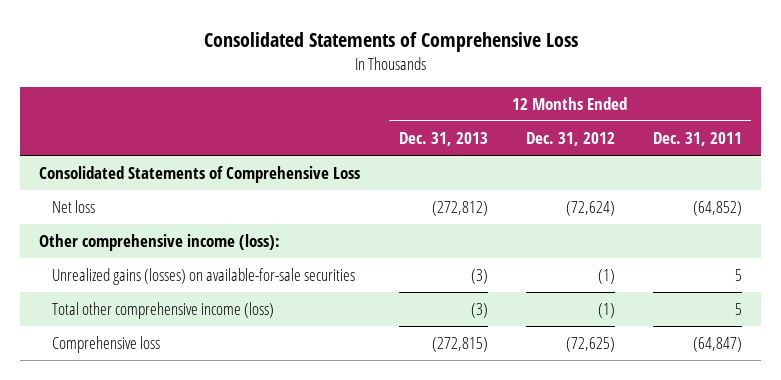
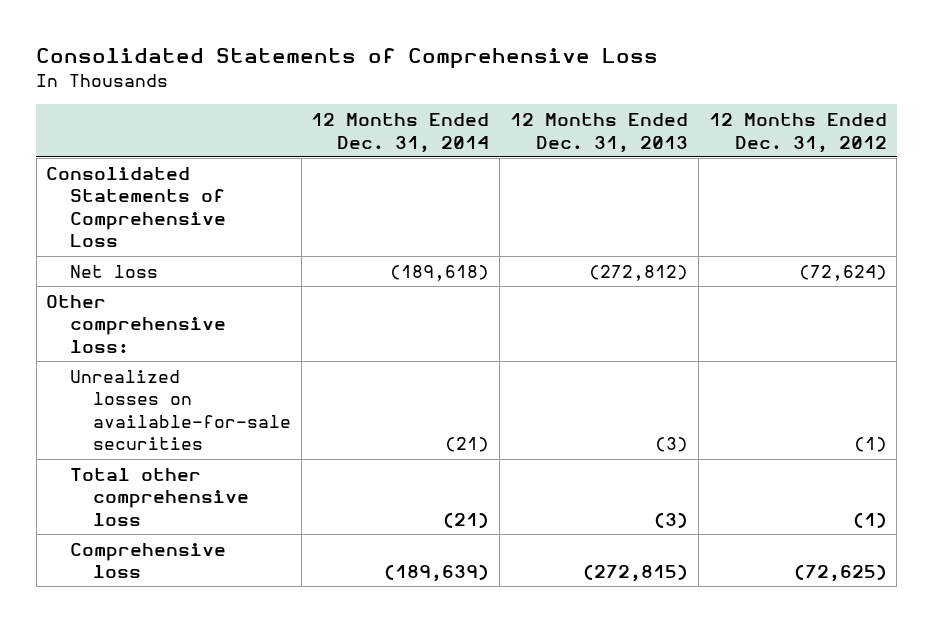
[652,131,742,146] Dec. 31, 2011 -> none
none -> [311,112,490,153] 12 Months Ended Dec. 31, 2014
[39,234,281,252] Other comprehensive income (loss): -> [46,294,226,353] Other comprehensive loss:
[51,268,355,286] Unrealized gains (losses) on available-for-sale securities -> [69,369,291,451] Unrealized losses on available-for-sale securities
[51,302,274,320] Total other comprehensive income (loss) -> [69,467,249,526] Total other comprehensive loss

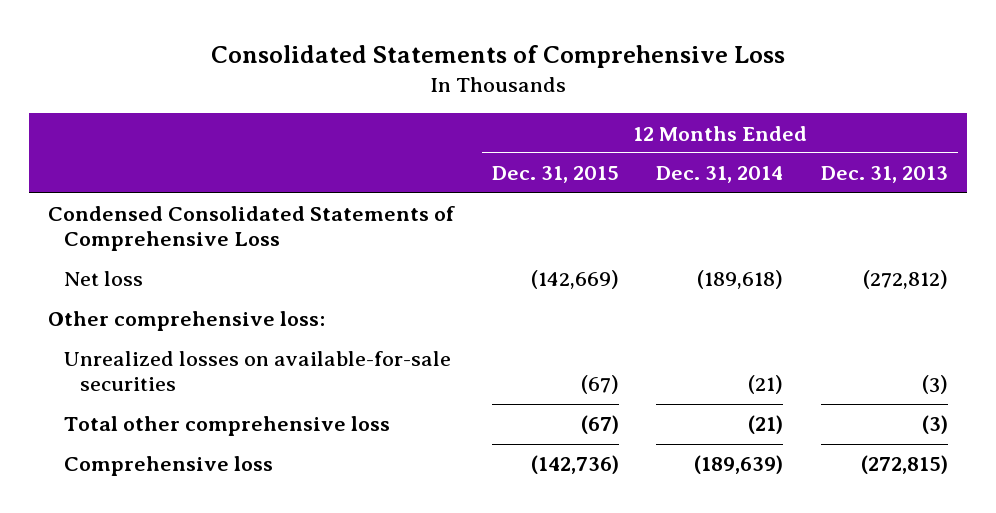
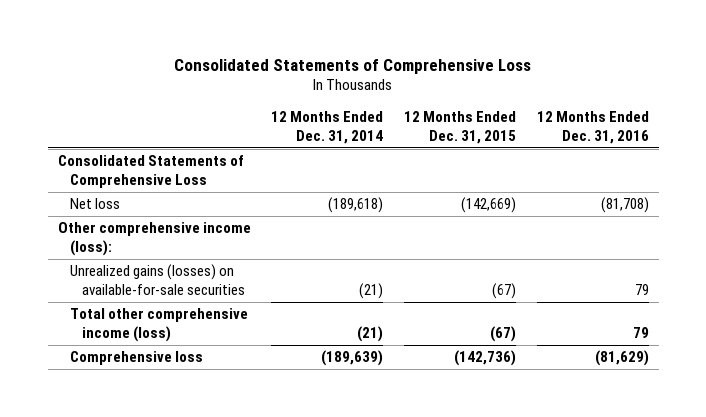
[821,166,949,184] Dec. 31, 2013 -> none
none -> [536,111,649,145] 12 Months Ended Dec. 31, 2016
[48,206,456,252] Condensed Consolidated Statements of Comprehensive Loss -> [57,155,244,188] Consolidated Statements of Comprehensive Loss
[48,311,326,332] Other comprehensive loss: -> [57,222,251,256] Other comprehensive income (loss):
[64,351,452,392] Unrealized losses on available-for-sale securities -> [70,264,246,295] Unrealized gains (losses) on available-for-sale securities
[64,416,391,437] Total other comprehensive loss -> [70,308,249,342] Total other comprehensive income (loss)

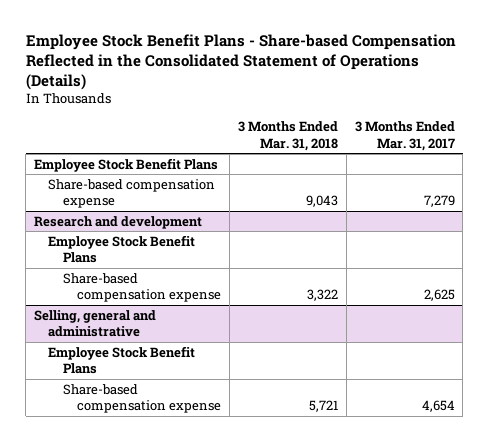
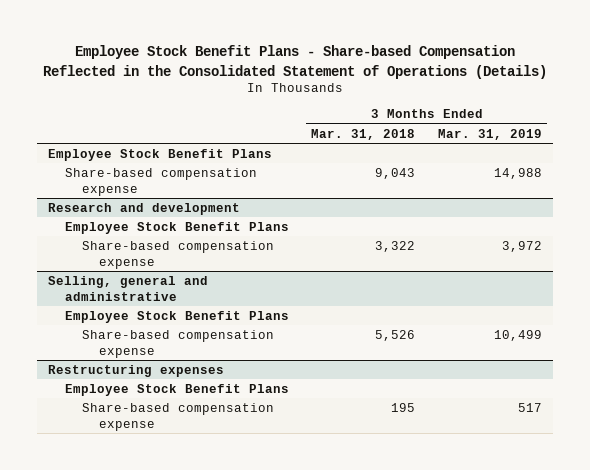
[354,120,455,151] 3 Months Ended Mar. 31, 2017 -> none
none -> [437,128,542,140] Mar. 31, 2019
[308,400,338,413] 5,721 -> [375,329,416,341] 5,526
none -> [48,364,225,377] Restructuring expenses
none -> [65,383,290,396] Employee Stock Benefit Plans
none -> [81,402,274,431] Share-based compensation expense

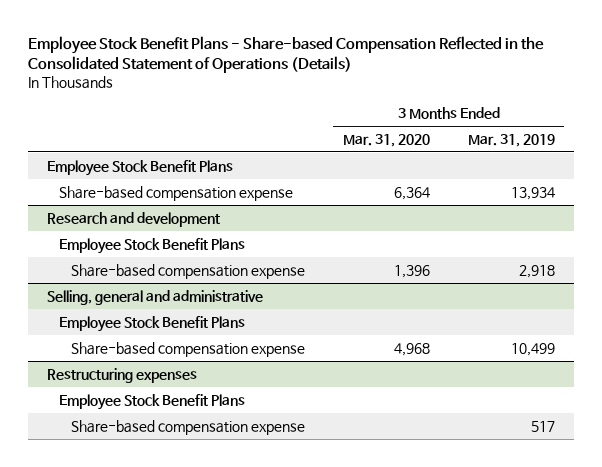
[311,128,416,140] Mar. 31, 2018 -> none
none -> [342,133,430,147] Mar. 31, 2020
[493,167,542,179] 14,988 -> [510,186,555,200] 13,934
[501,240,542,252] 3,972 -> [518,264,555,278] 2,918

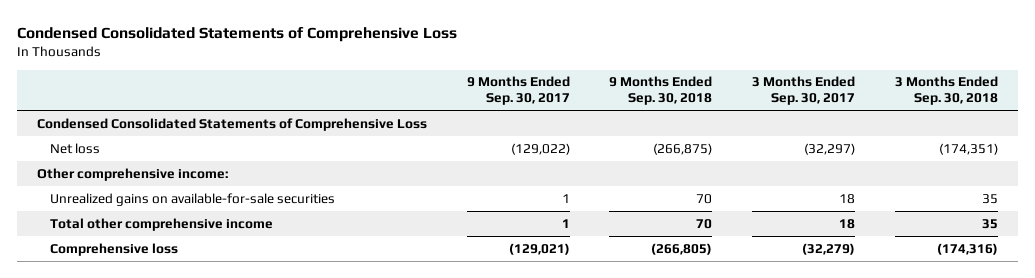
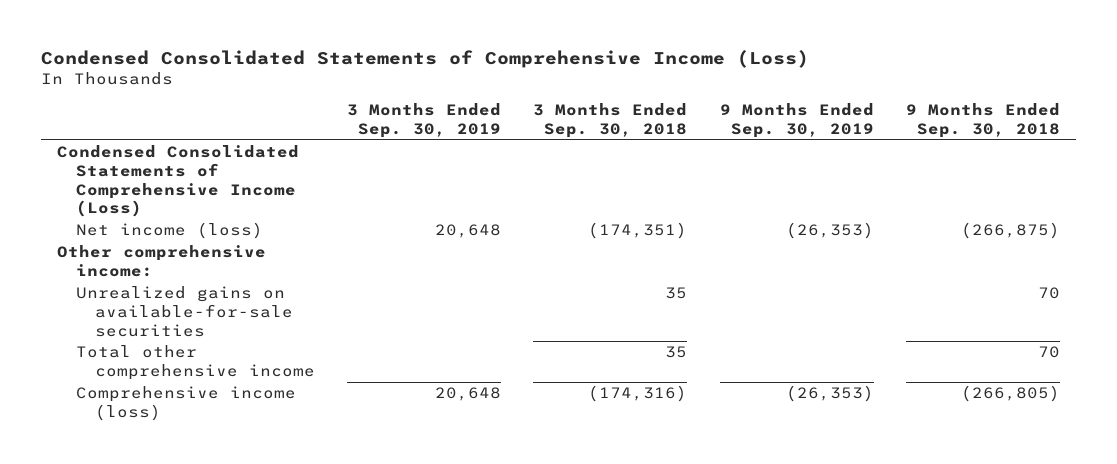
[16,26,457,42] Condensed Consolidated Statements of Comprehensive Loss -> [41,50,810,69] Condensed Consolidated Statements of Comprehensive Income (Loss)
[466,76,570,106] 9 Months Ended Sep. 30, 2017 -> none
[752,76,856,106] 3 Months Ended Sep. 30, 2017 -> none
none -> [347,103,502,139] 3 Months Ended Sep. 30, 2019
none -> [719,103,874,139] 9 Months Ended Sep. 30, 2019
[36,117,427,131] Condensed Consolidated Statements of Comprehensive Loss -> [57,145,300,218] Condensed Consolidated Statements of Comprehensive Income (Loss)
[49,142,100,154] Net loss -> [76,222,264,240] Net income (loss)
[49,242,178,256] Comprehensive loss -> [76,386,297,421] Comprehensive income (loss)

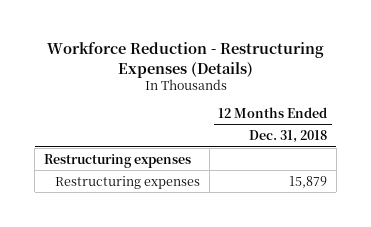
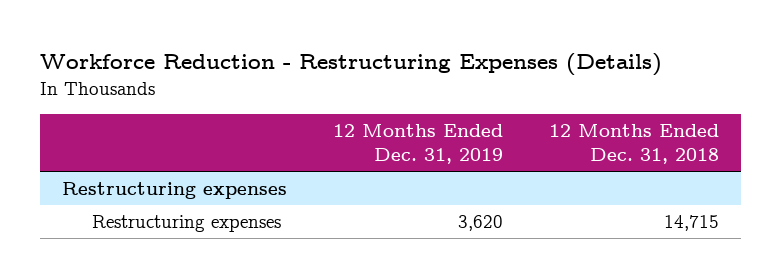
none -> [332,123,503,165] 12 Months Ended Dec. 31, 2019
[289,175,328,188] 15,879 -> [663,215,719,232] 14,715

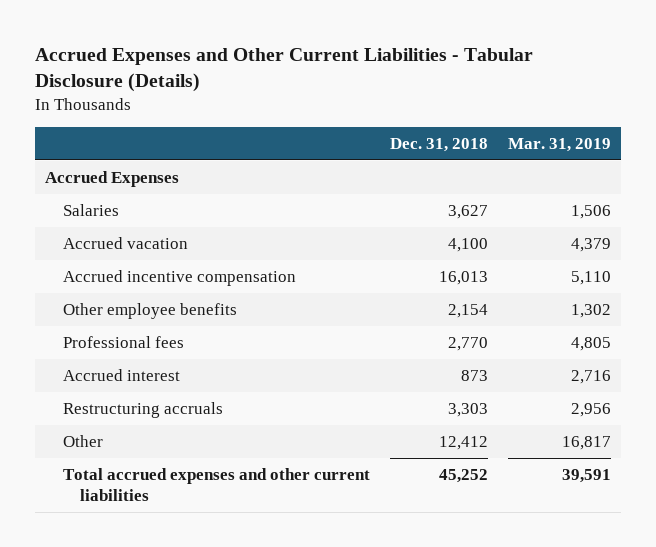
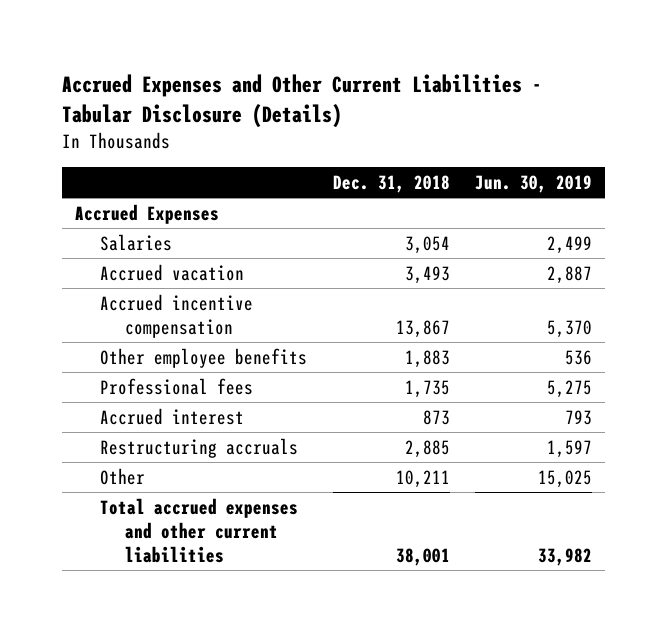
[507,137,611,152] Mar. 31, 2019 -> none
none -> [474,174,592,193] Jun. 30, 2019
[447,205,488,220] 3,627 -> [404,235,450,254] 3,054
[447,238,488,253] 4,100 -> [404,265,450,284] 3,493
[438,271,488,286] 16,013 -> [395,319,450,338] 13,867
[447,304,488,319] 2,154 -> [404,349,450,368] 1,883
[447,337,488,352] 2,770 -> [404,379,450,398] 1,735
[447,403,488,418] 3,303 -> [404,439,450,458] 2,885
[438,436,488,451] 12,412 -> [395,469,450,488] 10,211
[438,469,488,484] 45,252 -> [395,547,450,566] 38,001

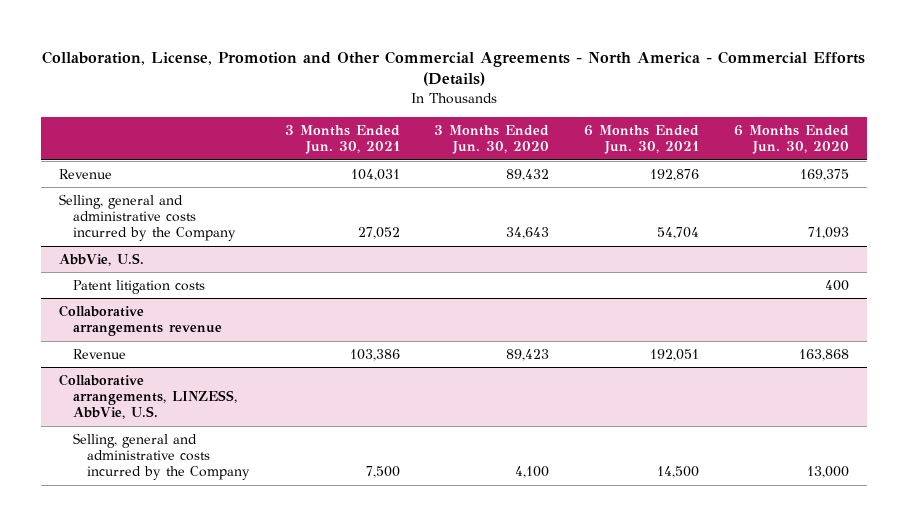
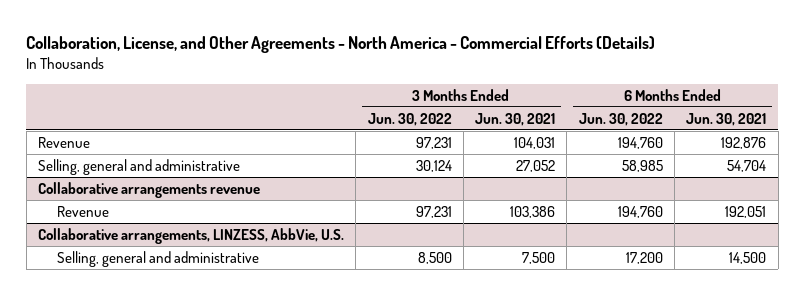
[42,50,866,87] Collaboration, License, Promotion and Other Commercial Agreements - North America - Commercial Efforts (Details) -> [26,36,656,54] Collaboration, License, and Other Agreements - North America - Commercial Efforts (Details)
[434,125,550,155] 3 Months Ended Jun. 30, 2020 -> none
[734,125,850,155] 6 Months Ended Jun. 30, 2020 -> none
none -> [367,112,452,126] Jun. 30, 2022
none -> [578,112,663,126] Jun. 30, 2022
[58,252,144,266] AbbVie, U.S. -> none
[72,279,205,294] Patent litigation costs -> none
[58,193,236,242] Selling, general and administrative costs incurred by the Company -> [38,158,241,175] Selling, general and administrative
[72,432,250,481] Selling, general and administrative costs incurred by the Company -> [56,250,259,267] Selling, general and administrative

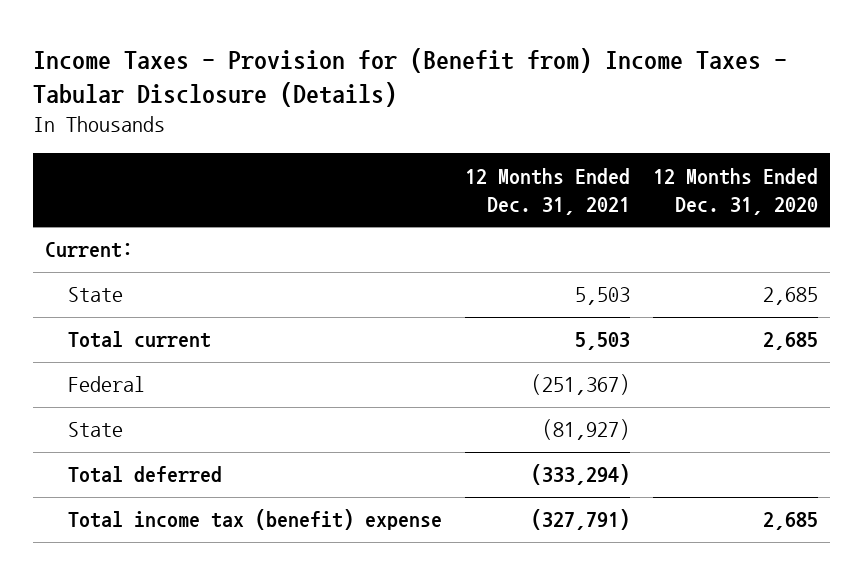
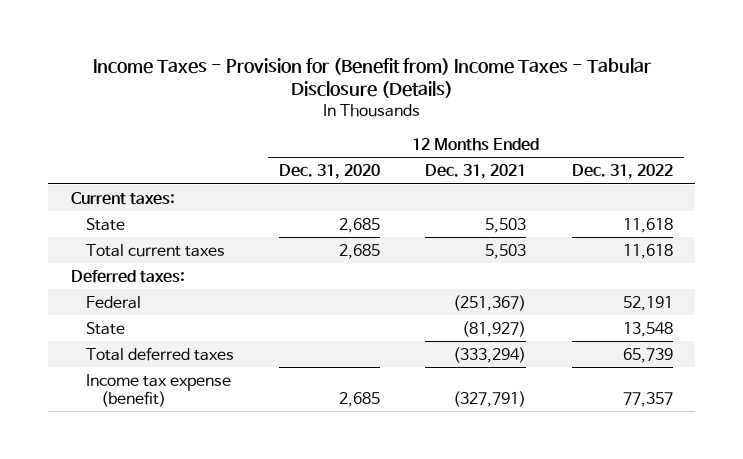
none -> [571,164,673,180] Dec. 31, 2022
[45,242,134,259] Current: -> [70,191,175,205] Current taxes:
[68,331,212,349] Total current -> [85,243,225,257] Total current taxes
none -> [70,269,185,283] Deferred taxes:
[68,466,223,484] Total deferred -> [85,346,234,361] Total deferred taxes
[68,509,443,531] Total income tax (benefit) expense -> [85,373,231,407] Income tax expense (benefit)

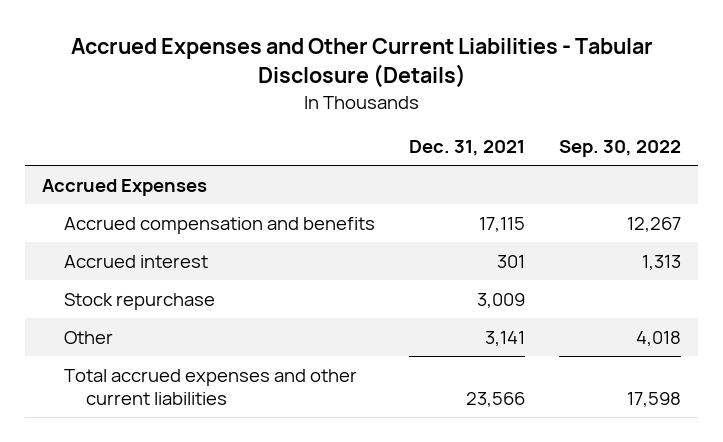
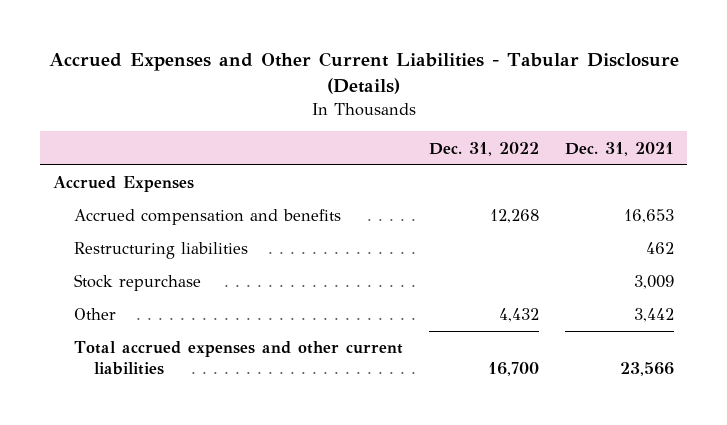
[558,140,681,158] Sep. 30, 2022 -> none
none -> [428,141,539,156] Dec. 31, 2022
[64,254,209,268] Accrued interest -> none
[479,216,526,232] 17,115 -> [623,209,674,224] 16,653
none -> [73,242,248,260] Restructuring liabilities
[485,330,526,346] 3,141 -> [633,308,674,323] 3,442

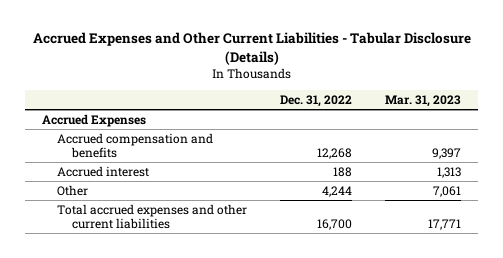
[564,141,674,156] Dec. 31, 2021 -> none
none -> [385,94,462,107] Mar. 31, 2023
[73,242,248,260] Restructuring liabilities -> none
[73,274,201,292] Stock repurchase -> none
none -> [56,165,149,177] Accrued interest
[498,308,539,323] 4,432 -> [322,185,353,197] 4,244

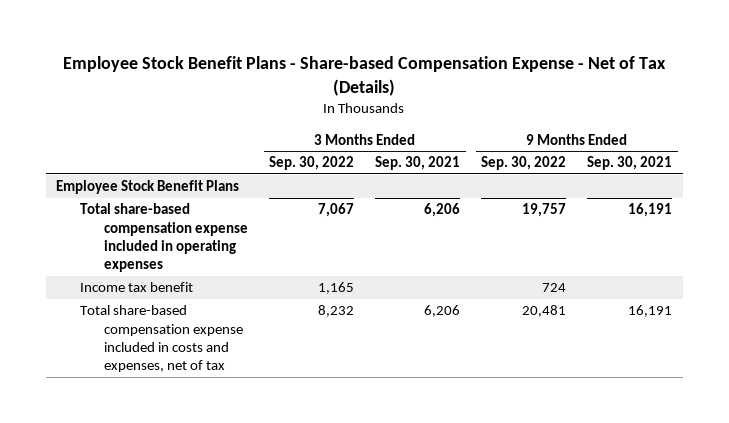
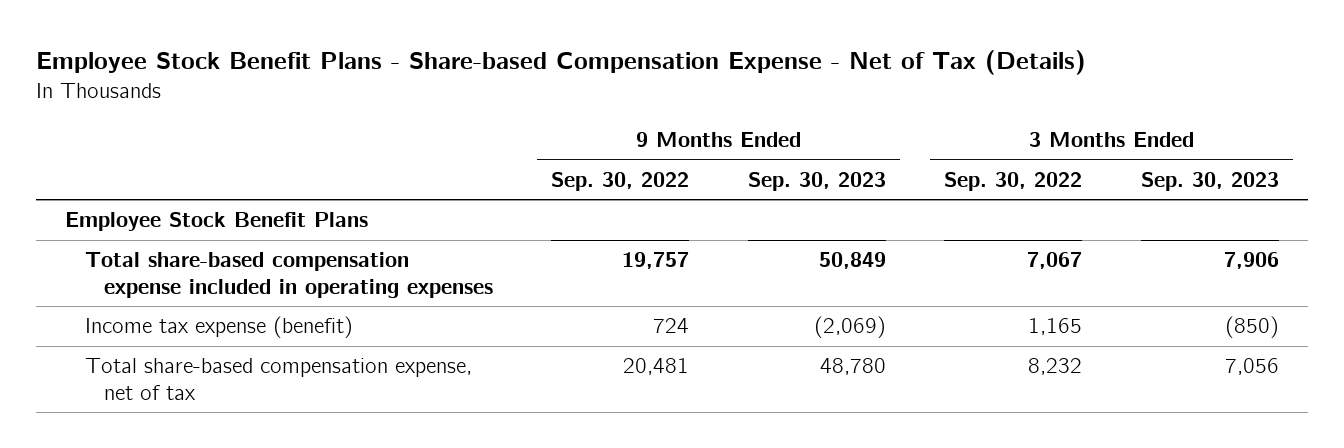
[375,156,461,171] Sep. 30, 2021 -> none
[587,156,673,171] Sep. 30, 2021 -> none
none -> [747,171,886,191] Sep. 30, 2023
none -> [1140,171,1279,191] Sep. 30, 2023
[80,282,194,293] Income tax benefit -> [84,316,353,339] Income tax expense (benefit)
[80,305,244,373] Total share-based compensation expense included in costs and expenses, net of tax -> [84,358,472,400] Total share-based compensation expense, net of tax

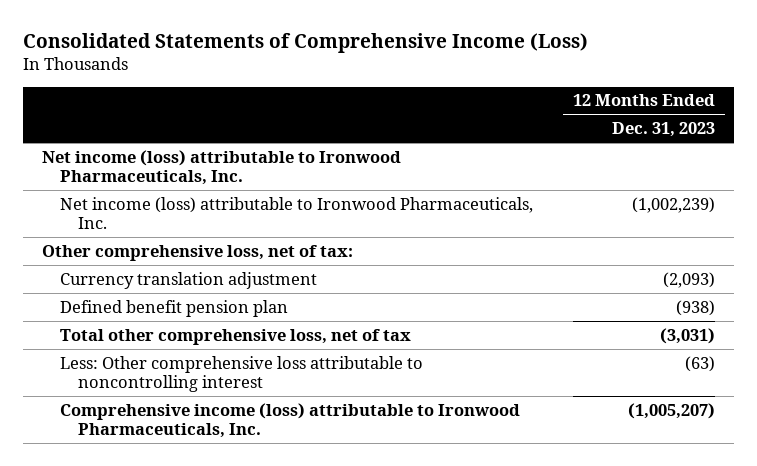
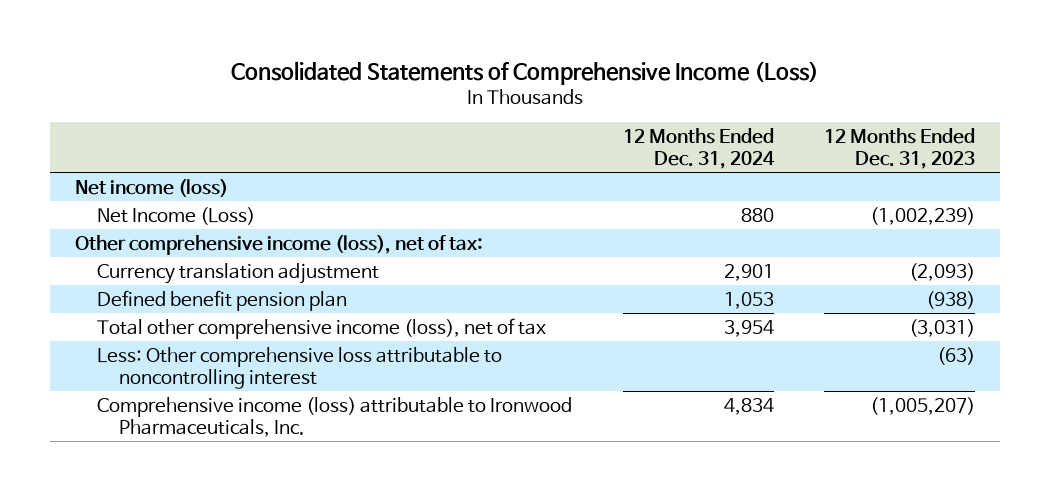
none -> [622,128,775,170] 12 Months Ended Dec. 31, 2024
[42,149,402,186] Net income (loss) attributable to Ironwood Pharmaceuticals, Inc. -> [74,178,228,197] Net income (loss)
[60,196,534,230] Net income (loss) attributable to Ironwood Pharmaceuticals, Inc. -> [97,206,256,225] Net Income (Loss)
[42,244,354,261] Other comprehensive loss, net of tax: -> [74,234,483,255] Other comprehensive income (loss), net of tax:
[60,328,412,345] Total other comprehensive loss, net of tax -> [97,317,547,339] Total other comprehensive income (loss), net of tax

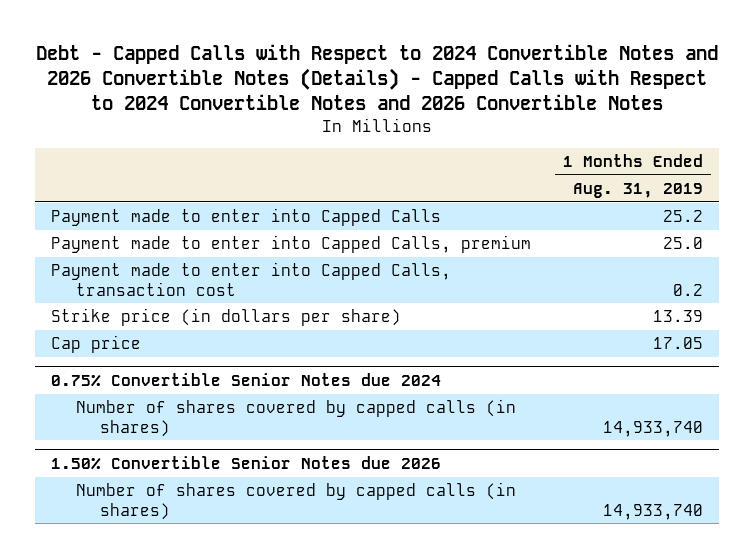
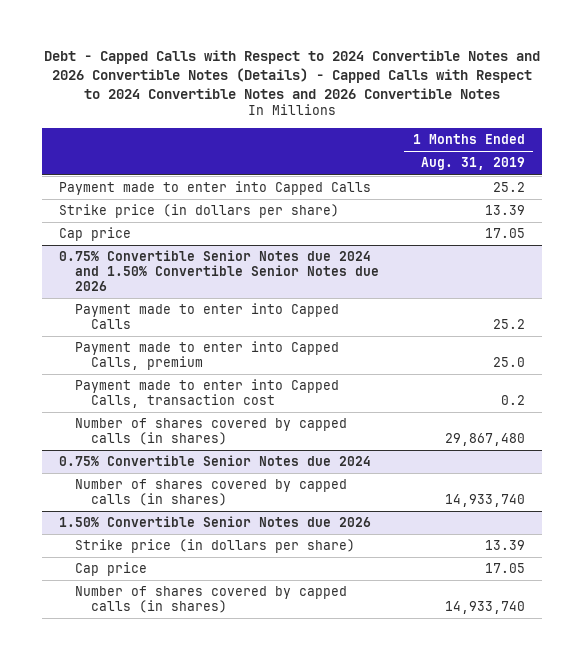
[51,235,532,254] Payment made to enter into Capped Calls, premium -> none
[51,262,452,296] Payment made to enter into Capped Calls, transaction cost -> none
none -> [58,250,379,292] 0.75% Convertible Senior Notes due 2024 and 1.50% Convertible Senior Notes due 2026
none -> [74,303,339,330] Payment made to enter into Capped Calls
none -> [74,341,339,371] Payment made to enter into Capped Calls, premium
none -> [74,379,339,409] Payment made to enter into Capped Calls, transaction cost
none -> [74,418,347,446] Number of shares covered by capped calls (in shares)
none -> [74,539,355,554] Strike price (in dollars per share)
none -> [74,562,147,577] Cap price

